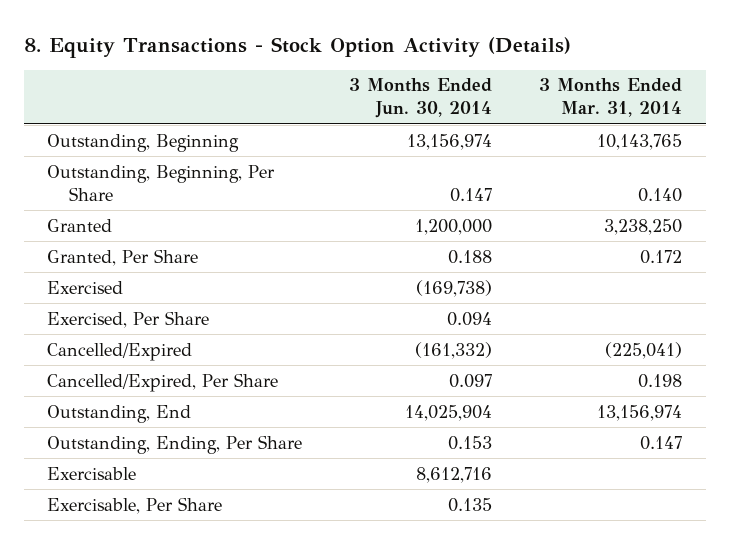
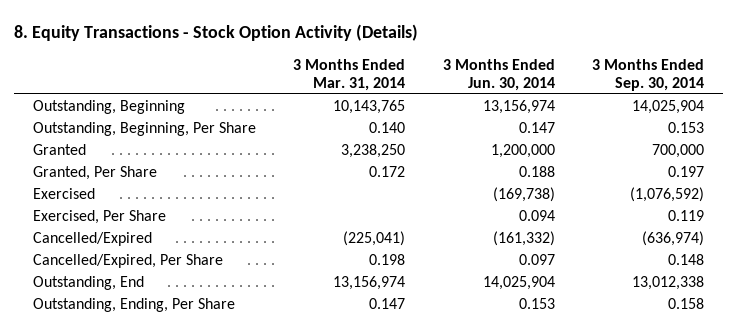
none -> [592,58,705,91] 3 Months Ended Sep. 30, 2014
[47,466,137,480] Exercisable -> none
[47,496,223,514] Exercisable, Per Share -> none

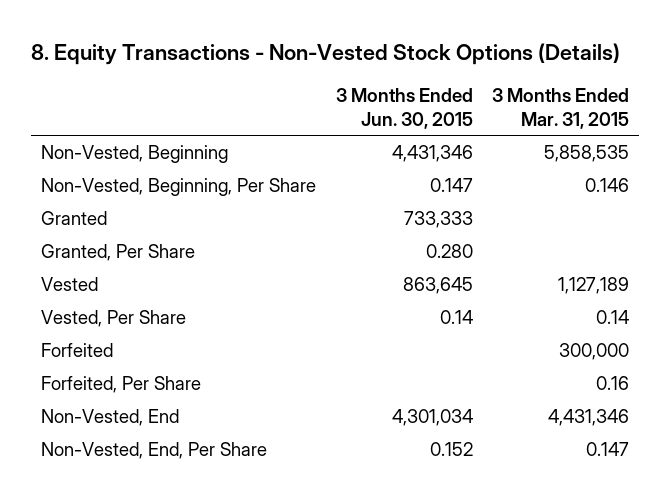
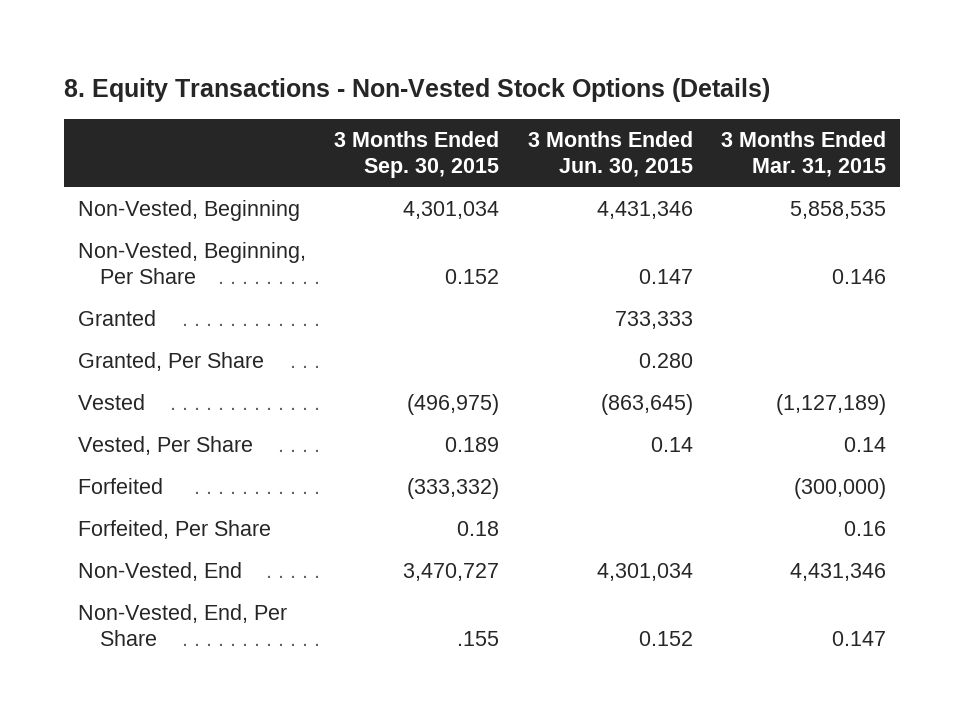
none -> [334,131,500,179] 3 Months Ended Sep. 30, 2015
[402,277,473,295] 863,645 -> [600,394,693,416] (863,645)
[558,277,630,295] 1,127,189 -> [775,394,886,416] (1,127,189)
[559,343,630,361] 300,000 -> [793,478,886,500] (300,000)

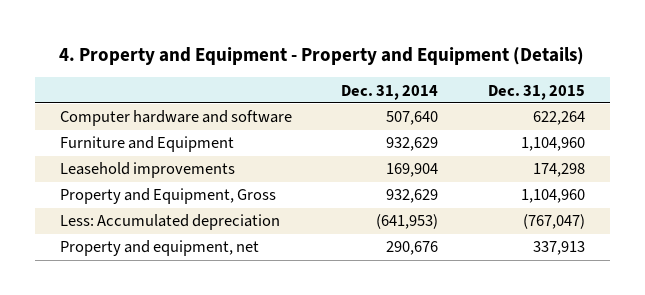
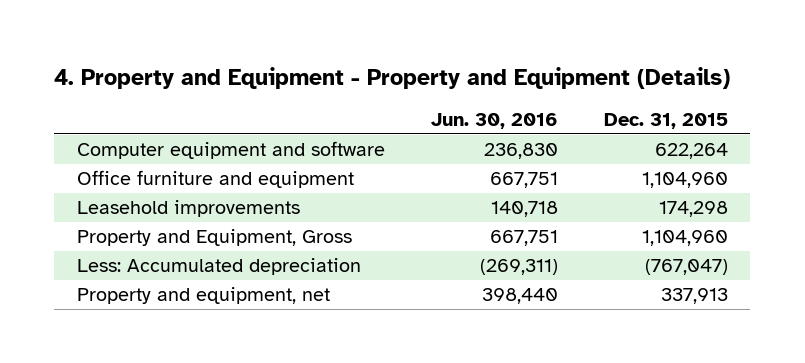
[341,84,439,100] Dec. 31, 2014 -> none
none -> [430,113,558,130] Jun. 30, 2016
[59,110,292,127] Computer hardware and software -> [77,141,386,160] Computer equipment and software
[59,136,234,153] Furniture and Equipment -> [77,170,355,189] Office furniture and equipment

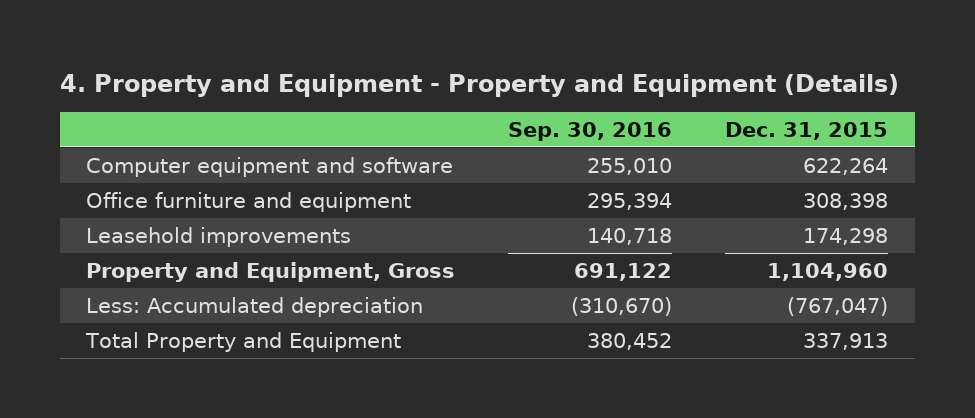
[430,113,558,130] Jun. 30, 2016 -> none
none -> [508,122,673,142] Sep. 30, 2016
[641,172,728,189] 1,104,960 -> [803,192,889,210] 308,398
[77,287,331,305] Property and equipment, net -> [85,331,402,352] Total Property and Equipment

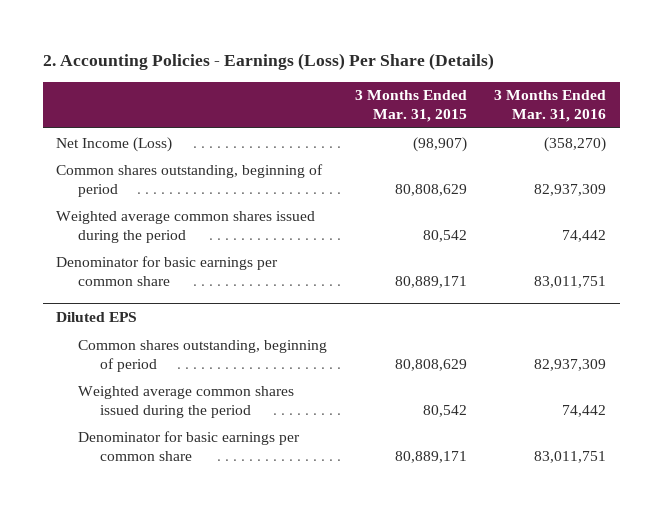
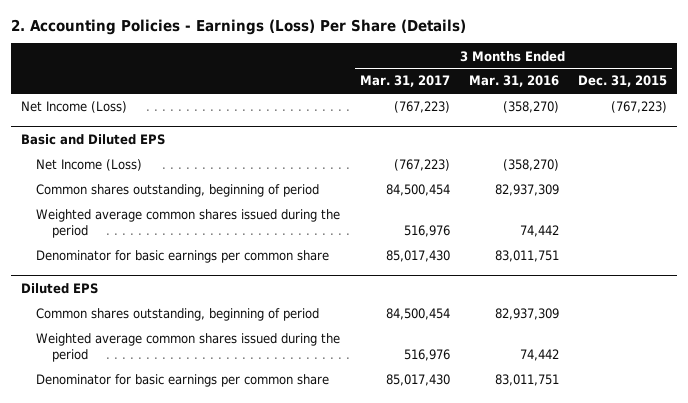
[354,90,467,123] 3 Months Ended Mar. 31, 2015 -> none
none -> [359,75,450,88] Mar. 31, 2017
none -> [577,75,667,88] Dec. 31, 2015
none -> [20,133,165,145] Basic and Diluted EPS
none -> [36,159,143,172] Net Income (Loss)

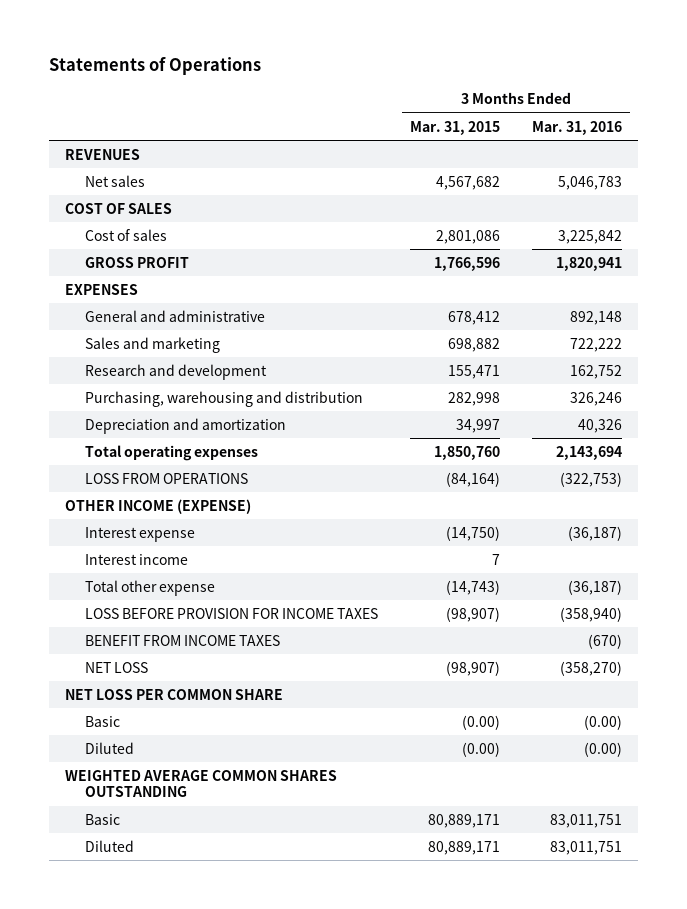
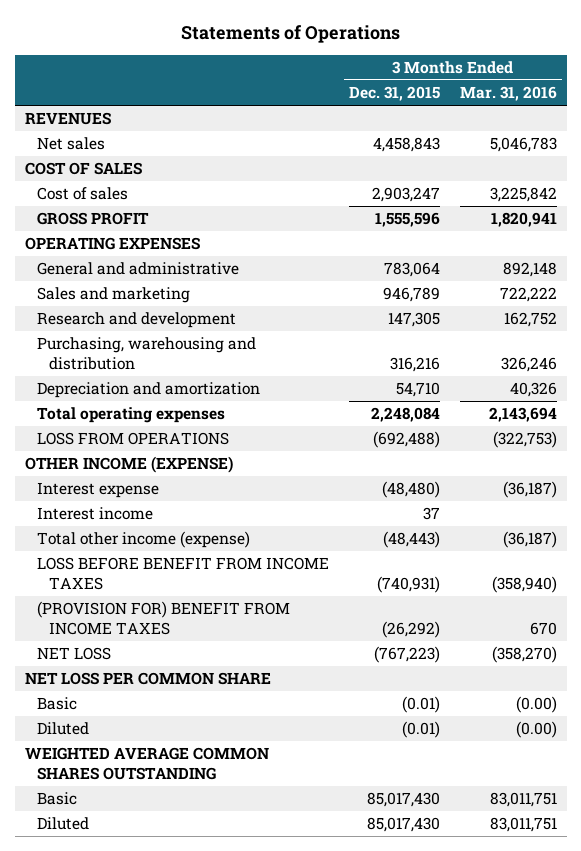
[409,120,500,135] Mar. 31, 2015 -> none
none -> [348,86,440,102] Dec. 31, 2015
[65,283,139,295] EXPENSES -> [24,237,200,251] OPERATING EXPENSES
[84,579,215,596] Total other expense -> [36,531,250,549] Total other income (expense)
[84,607,378,619] LOSS BEFORE PROVISION FOR INCOME TAXES -> [36,557,329,591] LOSS BEFORE BENEFIT FROM INCOME TAXES
[84,634,280,646] BENEFIT FROM INCOME TAXES -> [36,601,290,636] (PROVISION FOR) BENEFIT FROM INCOME TAXES
[587,633,622,649] (670) -> [529,622,557,636] 670

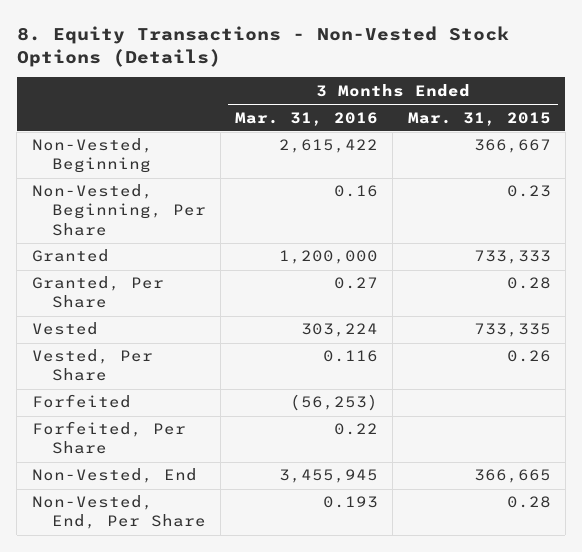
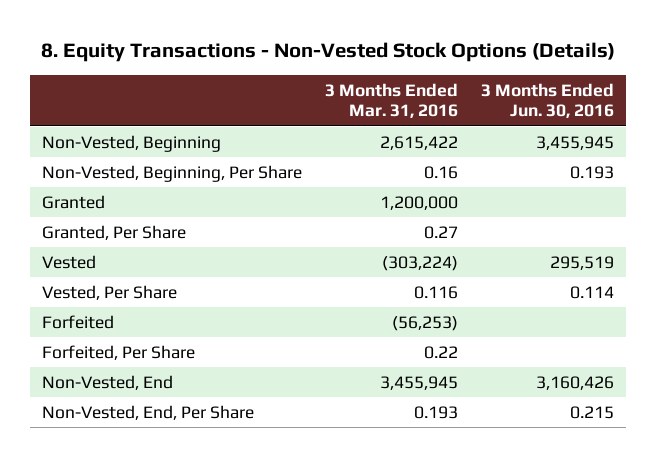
[407,111,551,126] Mar. 31, 2015 -> none
none -> [481,82,615,119] 3 Months Ended Jun. 30, 2016
[301,323,379,338] 303,224 -> [382,255,459,271] (303,224)

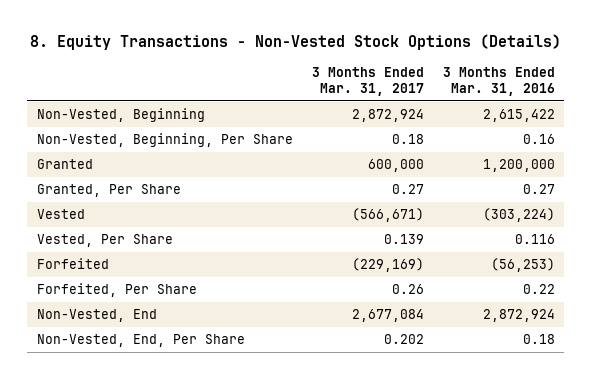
[481,82,615,119] 3 Months Ended Jun. 30, 2016 -> none
none -> [311,66,424,96] 3 Months Ended Mar. 31, 2017
[380,375,459,390] 3,455,945 -> [482,309,555,323] 2,872,924
[414,405,459,419] 0.193 -> [522,334,555,345] 0.18

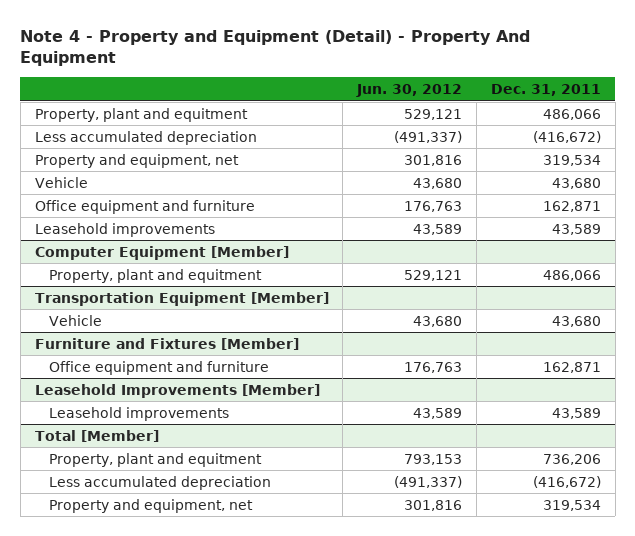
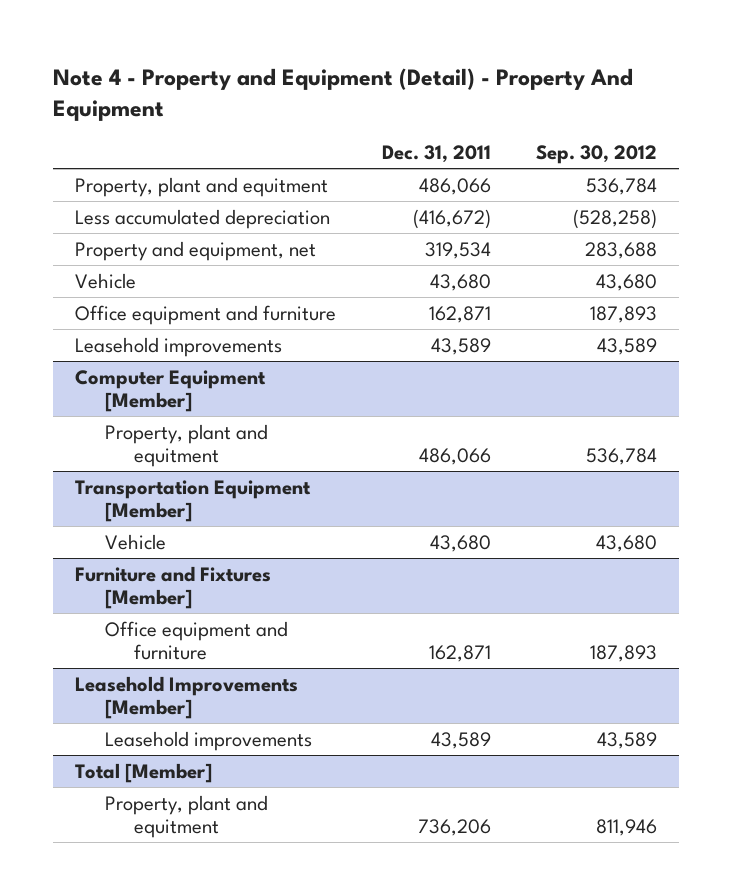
[356,83,463,97] Jun. 30, 2012 -> none
none -> [535,145,657,165] Sep. 30, 2012
[48,475,271,490] Less accumulated depreciation -> none
[48,498,253,513] Property and equipment, net -> none

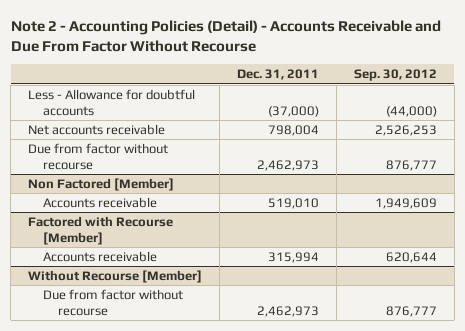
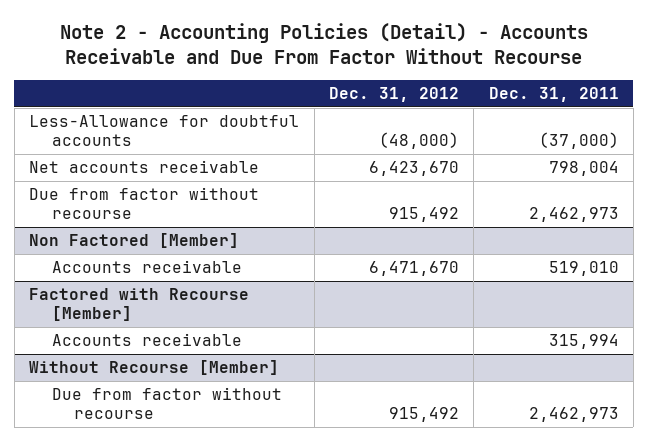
[354,69,438,82] Sep. 30, 2012 -> none
none -> [328,87,459,103] Dec. 31, 2012
[28,88,196,116] Less - Allowance for doubtful accounts -> [29,115,300,146] Less-Allowance for doubtful accounts

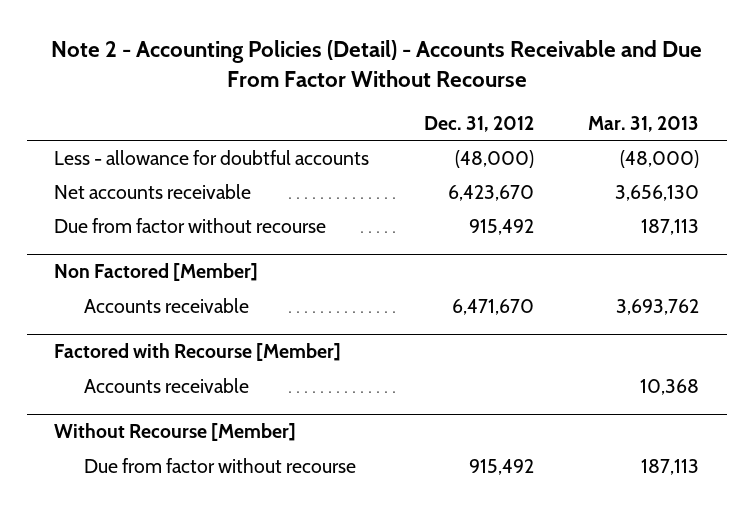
[488,87,619,103] Dec. 31, 2011 -> none
none -> [588,116,700,133] Mar. 31, 2013
[29,115,300,146] Less-Allowance for doubtful accounts -> [53,149,369,165] Less - allowance for doubtful accounts

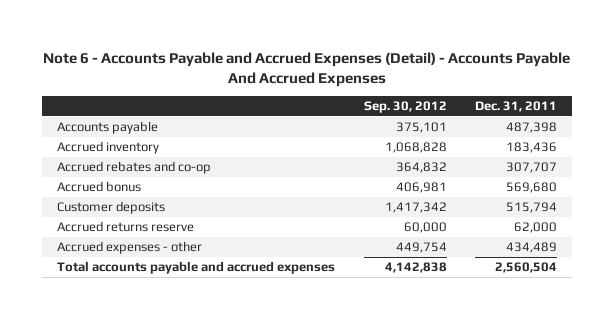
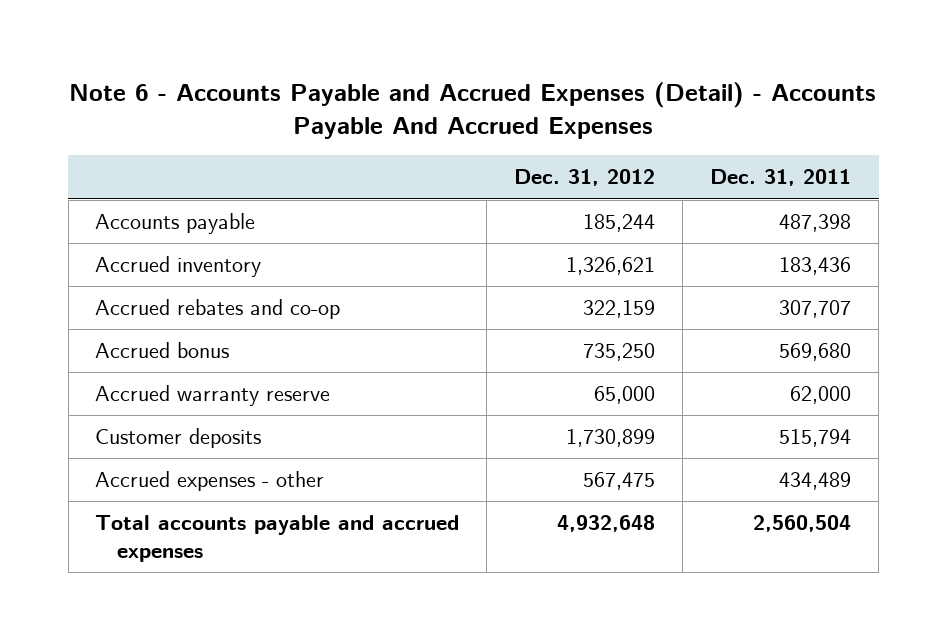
[363,101,447,114] Sep. 30, 2012 -> none
none -> [514,169,656,187] Dec. 31, 2012
none -> [95,385,331,407] Accrued warranty reserve
[56,221,194,233] Accrued returns reserve -> none

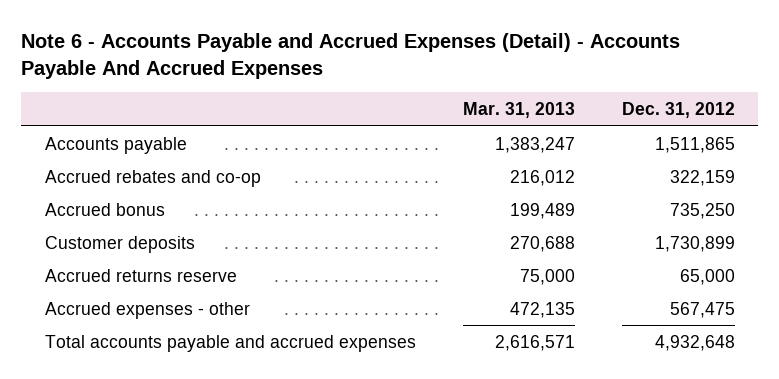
[710,169,852,187] Dec. 31, 2011 -> none
none -> [462,102,575,119] Mar. 31, 2013
[95,256,262,278] Accrued inventory -> none
[583,214,656,233] 185,244 -> [654,136,735,153] 1,511,865
[95,385,331,407] Accrued warranty reserve -> none
none -> [44,268,237,282] Accrued returns reserve

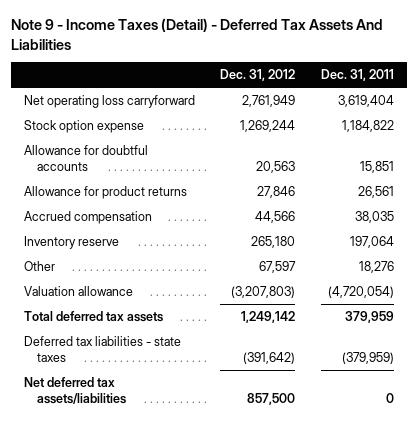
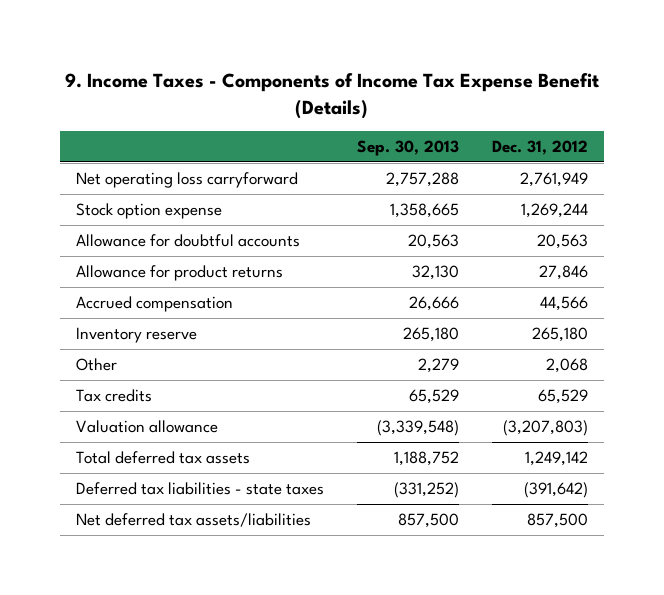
[10,18,383,50] Note 9 - Income Taxes (Detail) - Deferred Tax Assets And Liabilities -> [65,72,600,119] 9. Income Taxes - Components of Income Tax Expense Benefit (Details)
[320,69,394,82] Dec. 31, 2011 -> none
none -> [357,139,460,156] Sep. 30, 2013
[259,261,297,274] 67,597 -> [545,358,588,374] 2,068
none -> [76,389,153,403] Tax credits

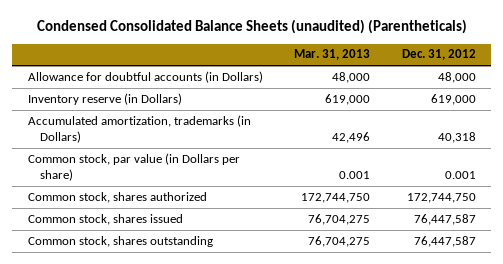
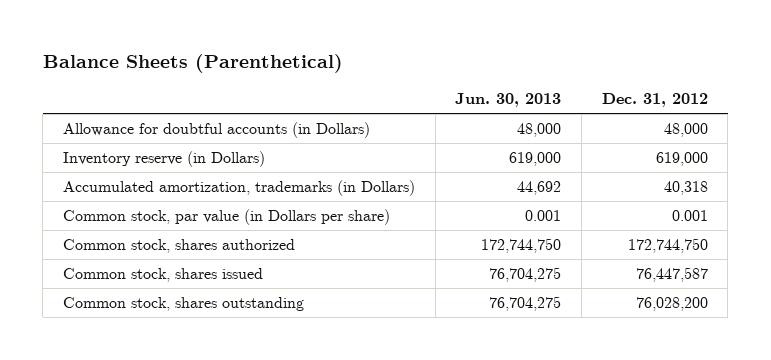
[36,19,467,35] Condensed Consolidated Balance Sheets (unaudited) (Parentheticals) -> [42,53,343,73] Balance Sheets (Parenthetical)
[294,49,371,61] Mar. 31, 2013 -> none
none -> [455,93,562,108] Jun. 30, 2013
[413,235,476,247] 76,447,587 -> [635,297,708,312] 76,028,200

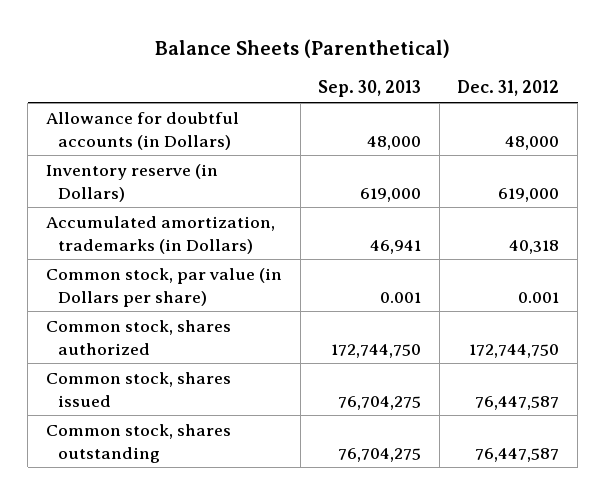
[455,93,562,108] Jun. 30, 2013 -> none
none -> [318,80,422,98] Sep. 30, 2013
[635,297,708,312] 76,028,200 -> [475,447,560,462] 76,447,587

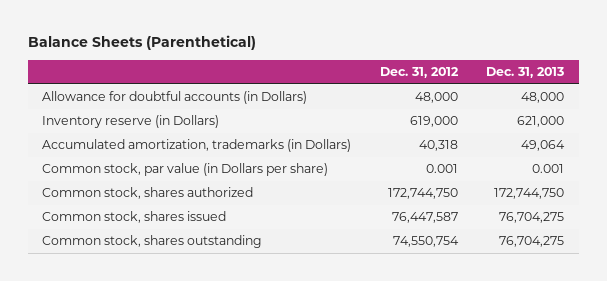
[318,80,422,98] Sep. 30, 2013 -> none
none -> [486,66,565,78] Dec. 31, 2013
[475,447,560,462] 76,447,587 -> [392,236,459,248] 74,550,754

